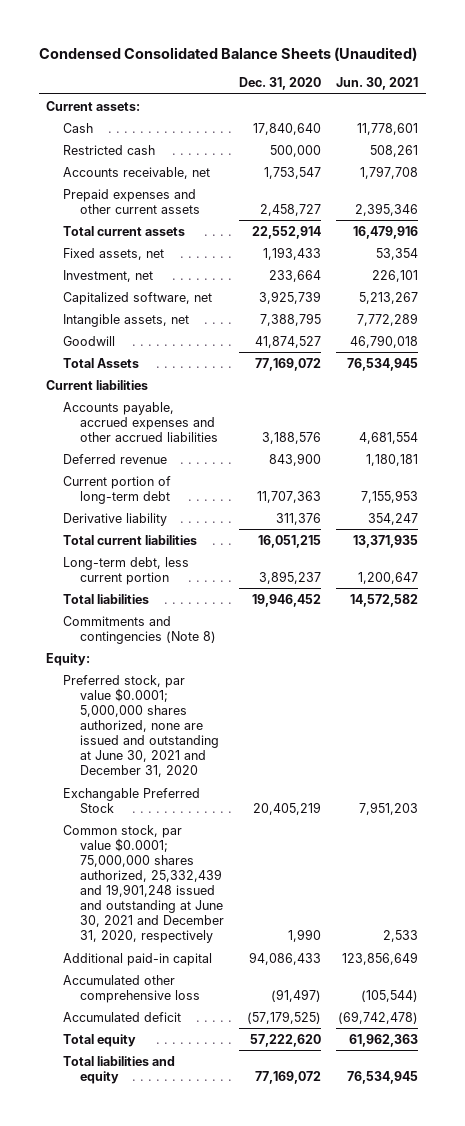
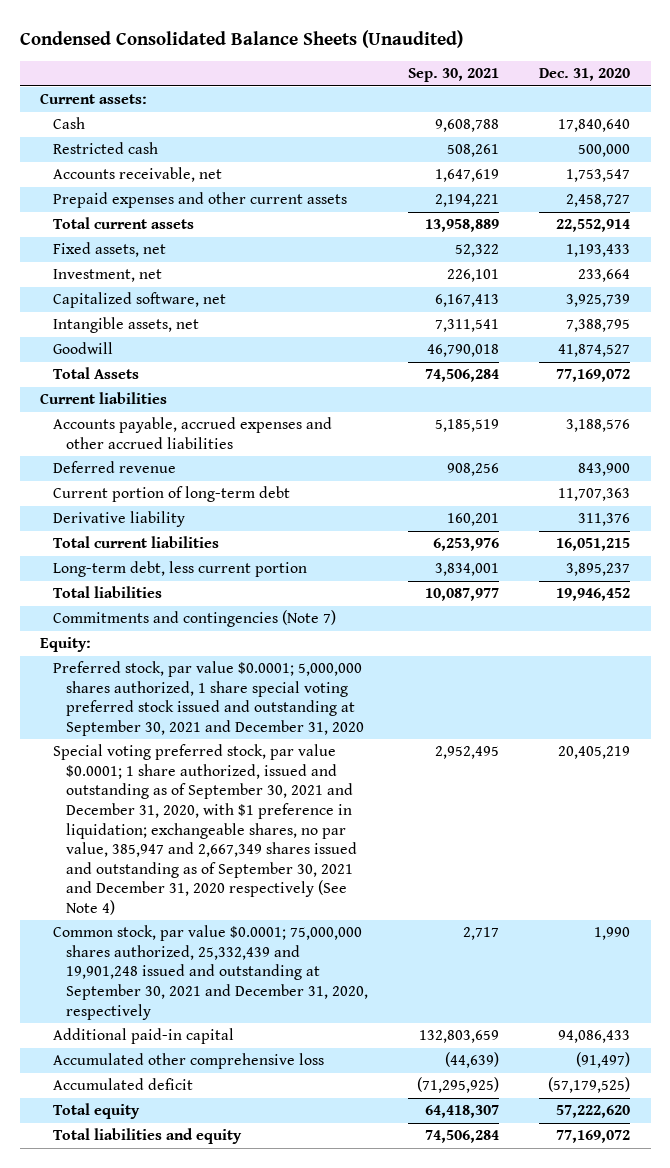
[336,77,419,91] Jun. 30, 2021 -> none
none -> [408,68,500,83] Sep. 30, 2021
[63,615,217,644] Commitments and contingencies (Note 8) -> [52,610,336,628] Commitments and contingencies (Note 7)
[63,674,220,778] Preferred stock, par value $0.0001; 5,000,000 shares authorized, none are issued and outstanding at June 30, 2021 and December 31, 2020 -> [52,661,364,736] Preferred stock, par value $0.0001; 5,000,000 shares authorized, 1 share special voting preferred stock issued and outstanding at September 30, 2021 and December 31, 2020
[63,787,201,814] Exchangable Preferred Stock -> [52,744,357,915] Special voting preferred stock, par value $0.0001; 1 share authorized, issued and outstanding as of September 30, 2021 and December 31, 2020, with $1 preference in liquidation; exchangeable shares, no par value, 385,947 and 2,667,349 shares issued and outstanding as of September 30, 2021 and December 31, 2020 respectively (See Note 4)
[63,824,225,944] Common stock, par value $0.0001; 75,000,000 shares authorized, 25,332,439 and 19,901,248 issued and outstanding at June 30, 2021 and December 31, 2020, respectively -> [52,925,368,1020] Common stock, par value $0.0001; 75,000,000 shares authorized, 25,332,439 and 19,901,248 issued and outstanding at September 30, 2021 and December 31, 2020, respectively

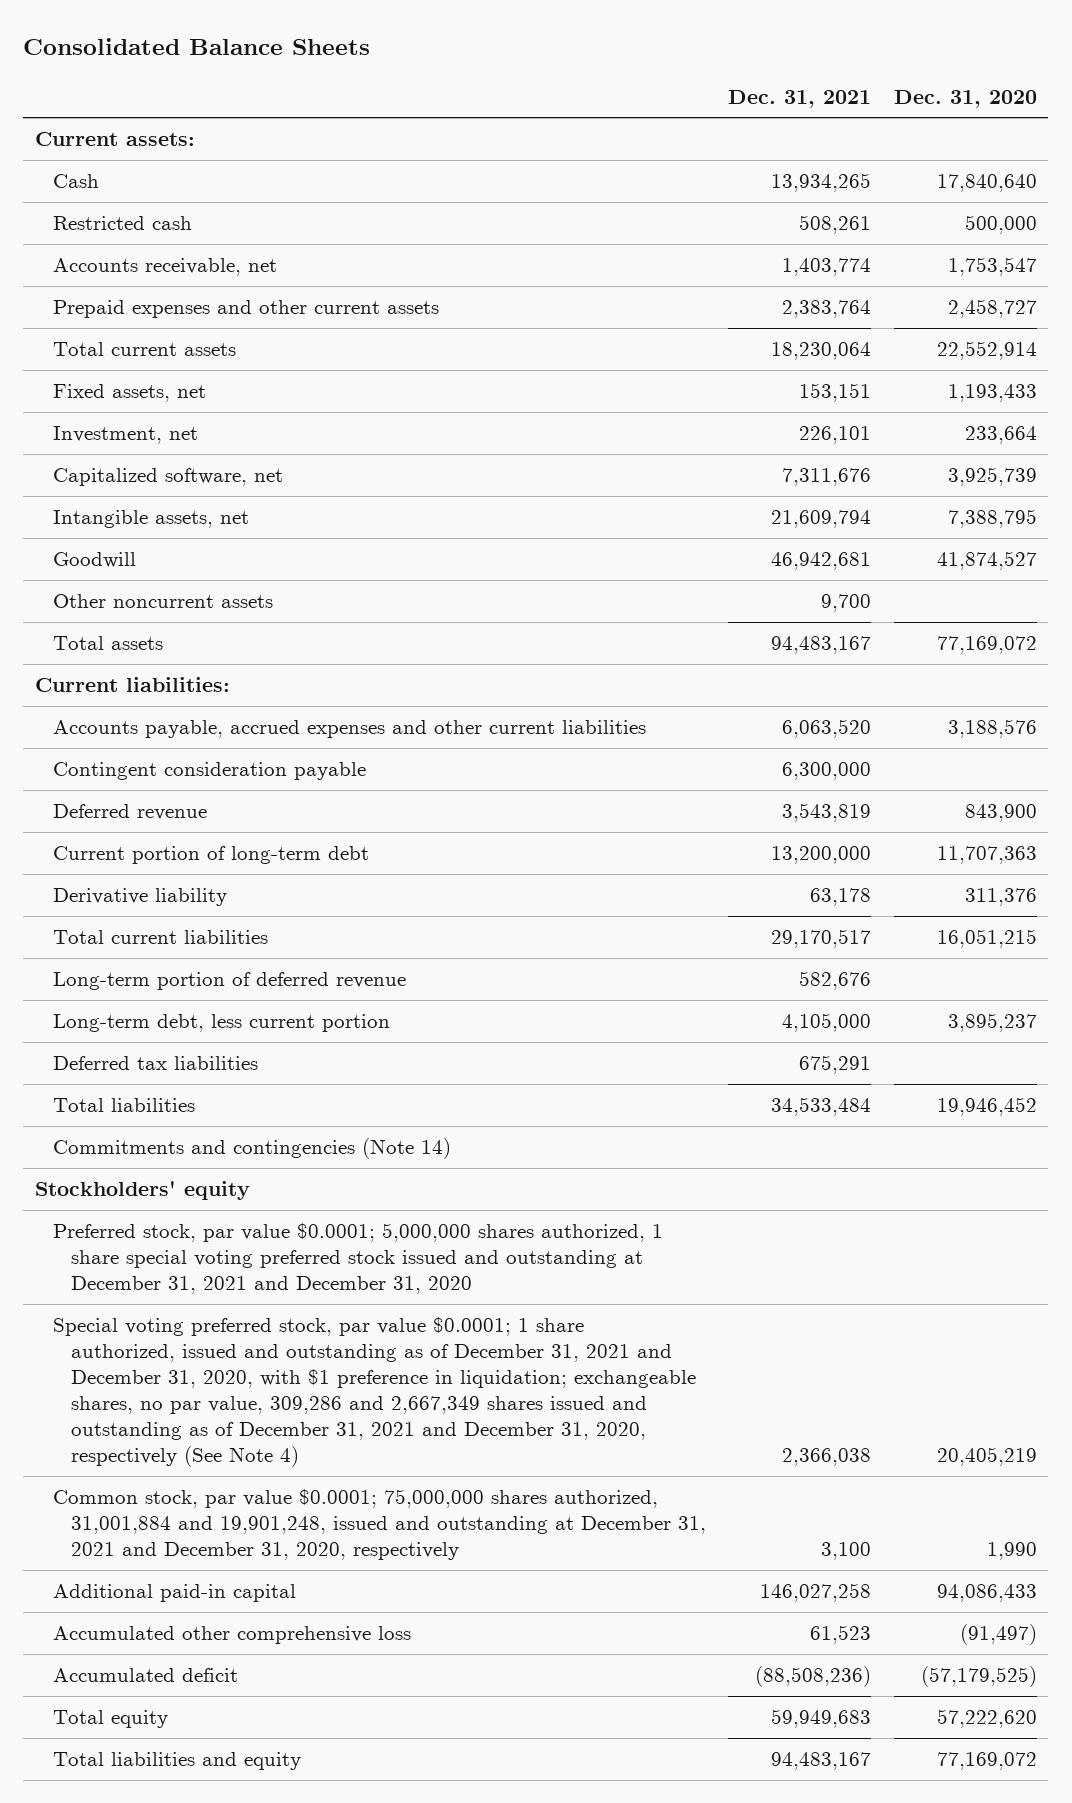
[19,29,463,48] Condensed Consolidated Balance Sheets (Unaudited) -> [23,38,371,56] Consolidated Balance Sheets
[408,68,500,83] Sep. 30, 2021 -> none
none -> [728,89,872,108] Dec. 31, 2021
none -> [52,593,273,608] Other noncurrent assets
[52,367,139,380] Total Assets -> [52,635,163,650] Total assets
[39,392,167,405] Current liabilities -> [34,676,230,692] Current liabilities:
[52,417,332,449] Accounts payable, accrued expenses and other accrued liabilities -> [52,719,646,738] Accounts payable, accrued expenses and other current liabilities
none -> [52,761,366,780] Contingent consideration payable
none -> [52,971,406,990] Long-term portion of deferred revenue
none -> [52,1055,258,1070] Deferred tax liabilities
[52,610,336,628] Commitments and contingencies (Note 7) -> [52,1137,451,1159] Commitments and contingencies (Note 14)
[39,637,91,653] Equity: -> [34,1180,250,1200] Stockholders' equity
[52,661,364,736] Preferred stock, par value $0.0001; 5,000,000 shares authorized, 1 share special voting preferred stock issued and outstanding at September 30, 2021 and December 31, 2020 -> [52,1222,663,1295] Preferred stock, par value $0.0001; 5,000,000 shares authorized, 1 share special voting preferred stock issued and outstanding at December 31, 2021 and December 31, 2020
[52,744,357,915] Special voting preferred stock, par value $0.0001; 1 share authorized, issued and outstanding as of September 30, 2021 and December 31, 2020, with $1 preference in liquidation; exchangeable shares, no par value, 385,947 and 2,667,349 shares issued and outstanding as of September 30, 2021 and December 31, 2020 respectively (See Note 4) -> [52,1316,696,1468] Special voting preferred stock, par value $0.0001; 1 share authorized, issued and outstanding as of December 31, 2021 and December 31, 2020, with $1 preference in liquidation; exchangeable shares, no par value, 309,286 and 2,667,349 shares issued and outstanding as of December 31, 2021 and December 31, 2020, respectively (See Note 4)
[52,925,368,1020] Common stock, par value $0.0001; 75,000,000 shares authorized, 25,332,439 and 19,901,248 issued and outstanding at September 30, 2021 and December 31, 2020, respectively -> [52,1488,706,1561] Common stock, par value $0.0001; 75,000,000 shares authorized, 31,001,884 and 19,901,248, issued and outstanding at December 31, 2021 and December 31, 2020, respectively

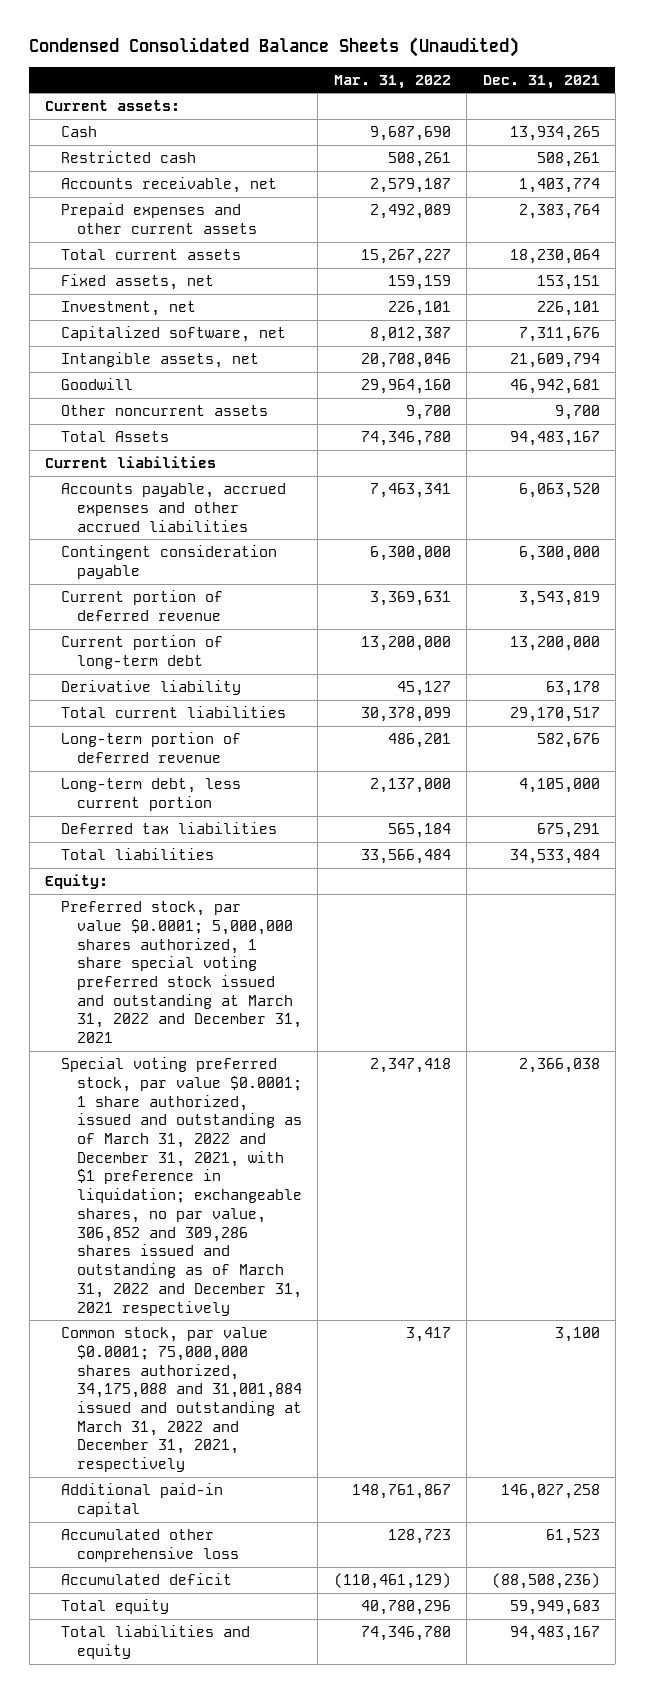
[23,38,371,56] Consolidated Balance Sheets -> [29,36,520,57] Condensed Consolidated Balance Sheets (Unaudited)
[893,89,1037,108] Dec. 31, 2020 -> none
none -> [333,74,451,89] Mar. 31, 2022
[52,635,163,650] Total assets -> [60,431,169,443] Total Assets
[34,676,230,692] Current liabilities: -> [45,456,217,469] Current liabilities
[52,719,646,738] Accounts payable, accrued expenses and other current liabilities -> [60,483,286,532] Accounts payable, accrued expenses and other accrued liabilities
[52,803,207,820] Deferred revenue -> [60,590,223,621] Current portion of deferred revenue
[52,1137,451,1159] Commitments and contingencies (Note 14) -> none
[34,1180,250,1200] Stockholders' equity -> [45,874,109,890] Equity:
[52,1222,663,1295] Preferred stock, par value $0.0001; 5,000,000 shares authorized, 1 share special voting preferred stock issued and outstanding at December 31, 2021 and December 31, 2020 -> [60,901,302,1044] Preferred stock, par value $0.0001; 5,000,000 shares authorized, 1 share special voting preferred stock issued and outstanding at March 31, 2022 and December 31, 2021
[52,1316,696,1468] Special voting preferred stock, par value $0.0001; 1 share authorized, issued and outstanding as of December 31, 2021 and December 31, 2020, with $1 preference in liquidation; exchangeable shares, no par value, 309,286 and 2,667,349 shares issued and outstanding as of December 31, 2021 and December 31, 2020, respectively (See Note 4) -> [60,1057,302,1316] Special voting preferred stock, par value $0.0001; 1 share authorized, issued and outstanding as of March 31, 2022 and December 31, 2021, with $1 preference in liquidation; exchangeable shares, no par value, 306,852 and 309,286 shares issued and outstanding as of March 31, 2022 and December 31, 2021 respectively
[52,1488,706,1561] Common stock, par value $0.0001; 75,000,000 shares authorized, 31,001,884 and 19,901,248, issued and outstanding at December 31, 2021 and December 31, 2020, respectively -> [60,1327,302,1473] Common stock, par value $0.0001; 75,000,000 shares authorized, 34,175,088 and 31,001,884 issued and outstanding at March 31, 2022 and December 31, 2021, respectively

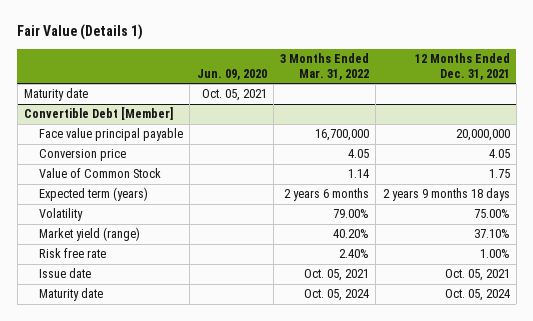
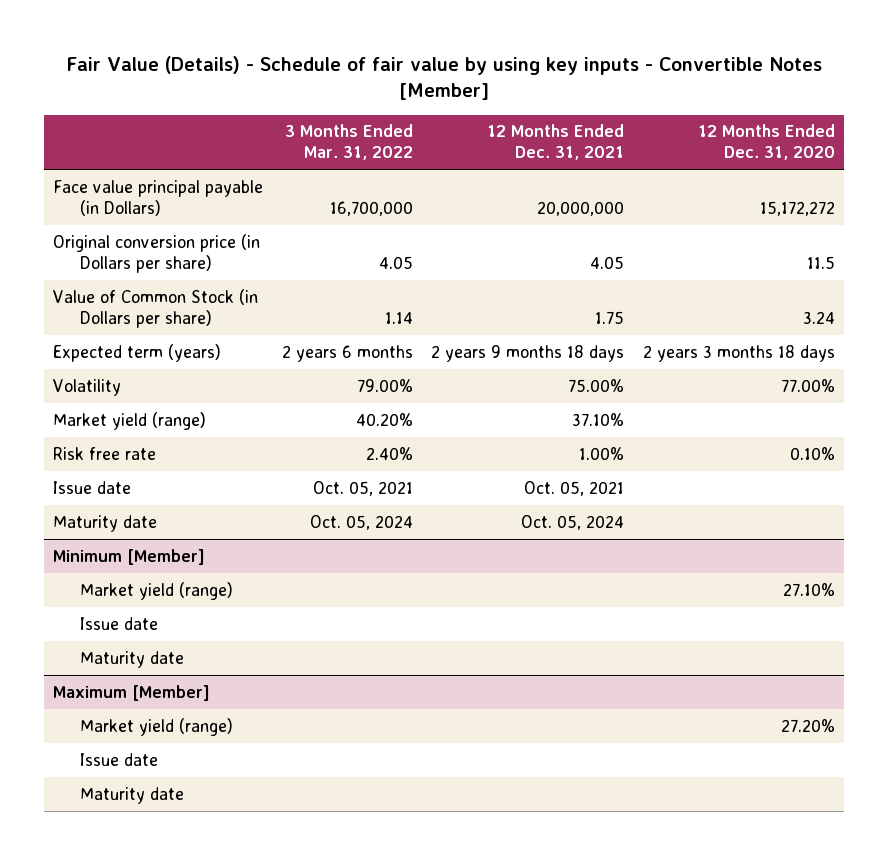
[17,24,144,41] Fair Value (Details 1) -> [65,55,822,101] Fair Value (Details) - Schedule of fair value by using key inputs - Convertible Notes [Member]
[196,68,267,80] Jun. 09, 2020 -> none
none -> [697,124,835,161] 12 Months Ended Dec. 31, 2020
[23,88,88,102] Maturity date -> none
[23,107,173,121] Convertible Debt [Member] -> none
[39,128,184,142] Face value principal payable -> [52,179,263,216] Face value principal payable (in Dollars)
[39,149,127,162] Conversion price -> [52,233,260,273] Original conversion price (in Dollars per share)
[39,168,162,179] Value of Common Stock -> [52,288,258,328] Value of Common Stock (in Dollars per share)
none -> [52,548,205,565] Minimum [Member]
none -> [80,581,234,600] Market yield (range)
none -> [80,616,159,630] Issue date
none -> [80,650,185,668] Maturity date
none -> [52,684,210,701] Maximum [Member]
none -> [80,717,234,736] Market yield (range)
none -> [80,752,159,766] Issue date
none -> [80,786,185,804] Maturity date

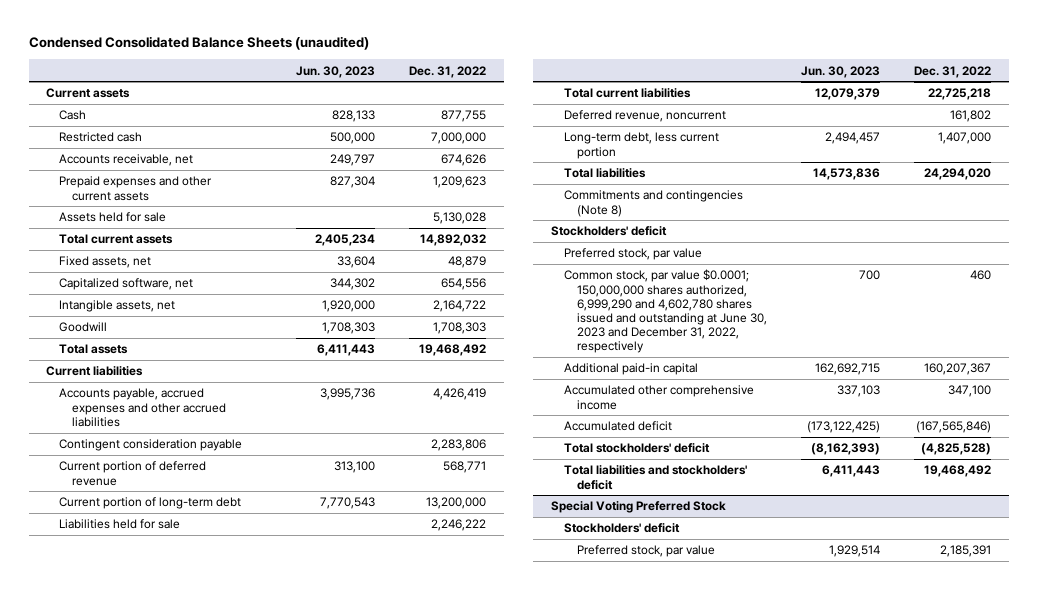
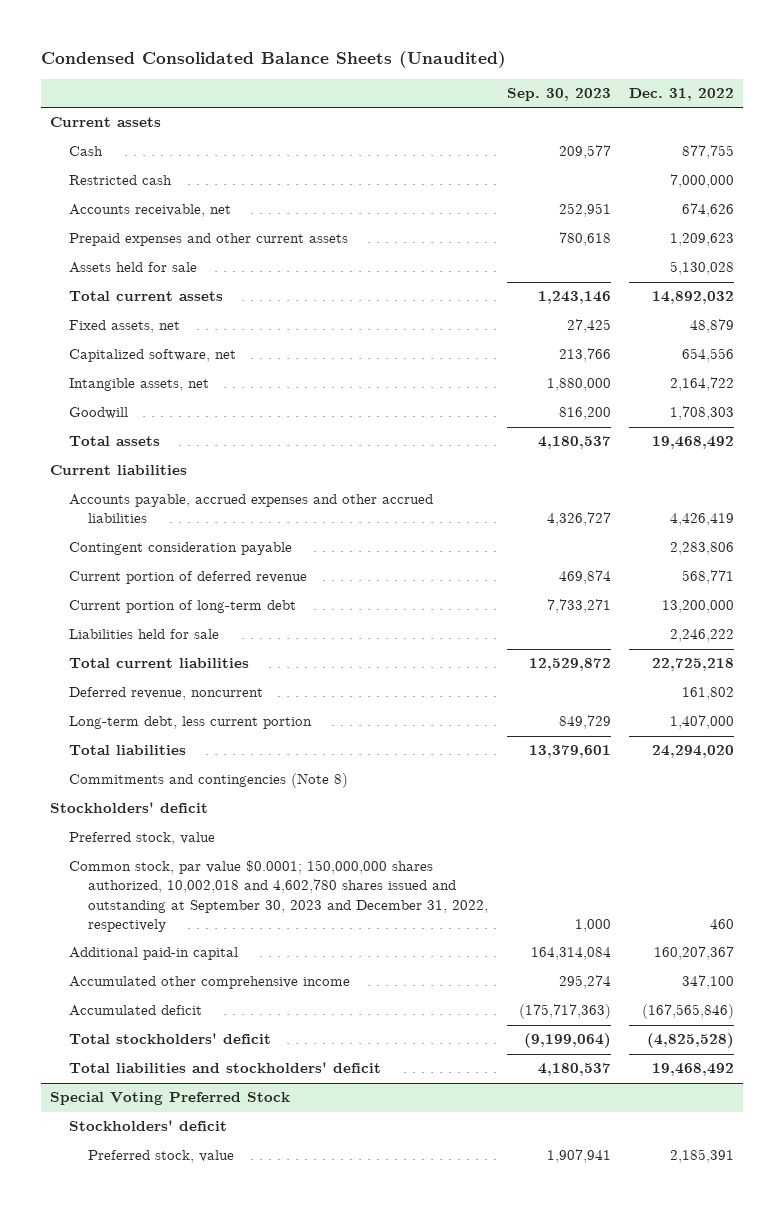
[28,36,369,51] Condensed Consolidated Balance Sheets (unaudited) -> [40,50,506,68] Condensed Consolidated Balance Sheets (Unaudited)
[296,65,376,78] Jun. 30, 2023 -> none
none -> [506,87,611,101] Sep. 30, 2023
[563,248,702,261] Preferred stock, par value -> [69,832,216,846] Preferred stock, value
[563,269,767,353] Common stock, par value $0.0001; 150,000,000 shares authorized, 6,999,290 and 4,602,780 shares issued and outstanding at June 30, 2023 and December 31, 2022, respectively -> [69,860,489,932] Common stock, par value $0.0001; 150,000,000 shares authorized, 10,002,018 and 4,602,780 shares issued and outstanding at September 30, 2023 and December 31, 2022, respectively
[576,545,715,558] Preferred stock, par value -> [88,1150,235,1164] Preferred stock, value

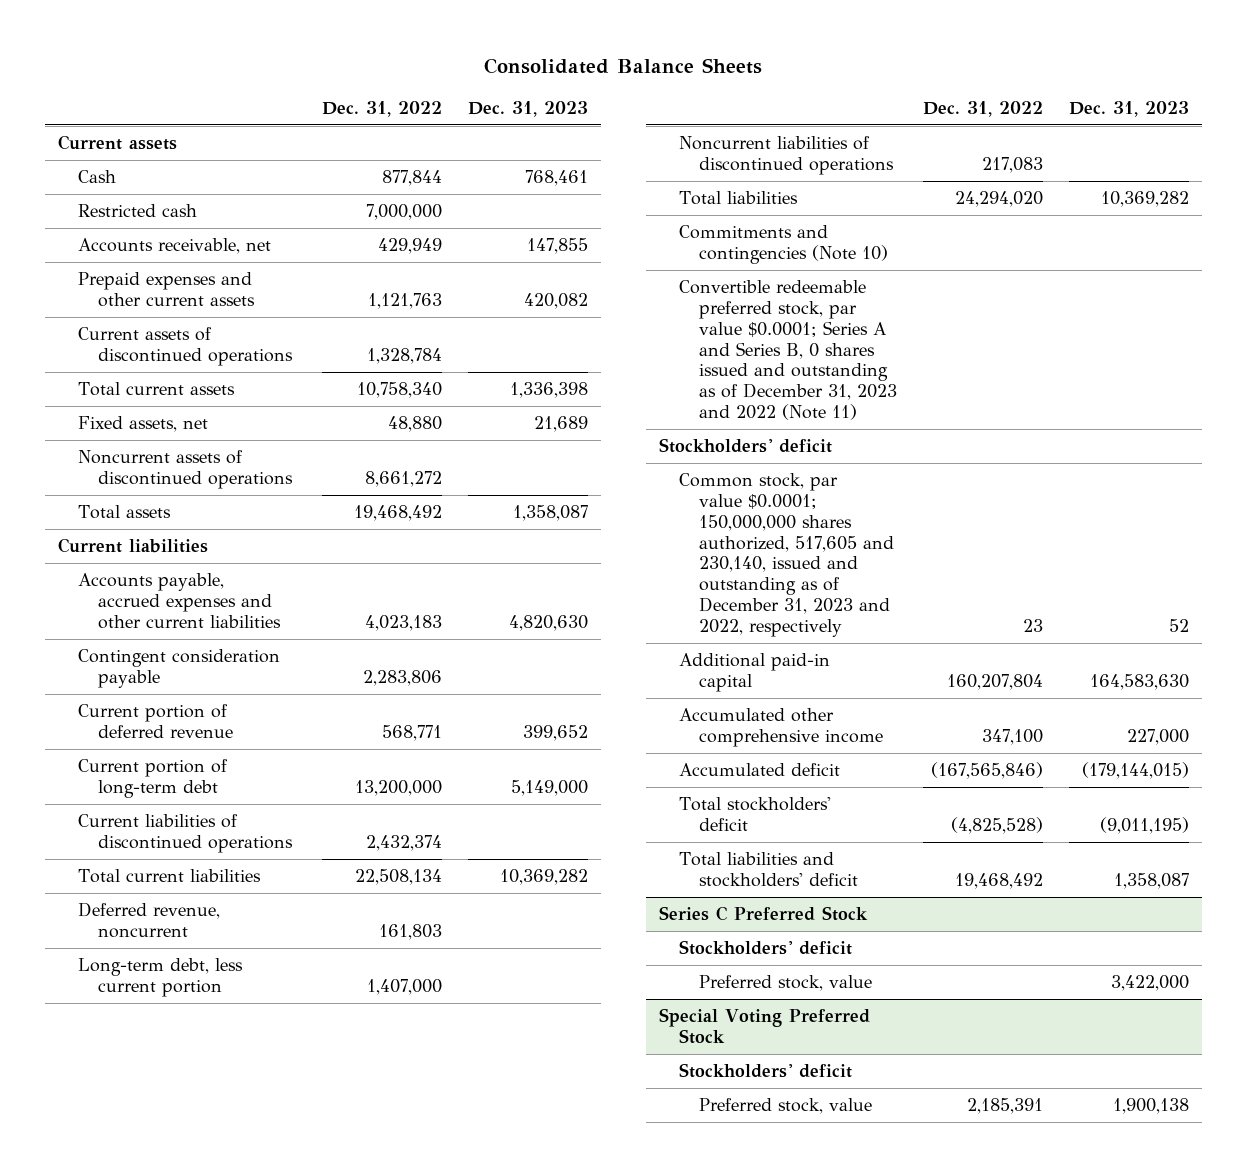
[40,50,506,68] Condensed Consolidated Balance Sheets (Unaudited) -> [484,57,763,74] Consolidated Balance Sheets
[506,87,611,101] Sep. 30, 2023 -> none
none -> [468,100,589,117] Dec. 31, 2023
[681,145,734,160] 877,755 -> [382,170,443,187] 877,844
[69,262,198,274] Assets held for sale -> none
[69,349,237,363] Capitalized software, net -> none
[69,378,210,392] Intangible assets, net -> none
[69,407,129,420] Goodwill -> none
[681,203,734,218] 674,626 -> [378,238,443,255] 429,949
[669,233,734,247] 1,209,623 -> [368,292,443,309] 1,121,763
none -> [78,327,294,366] Current assets of discontinued operations
[651,291,734,305] 14,892,032 -> [357,382,443,399] 10,758,340
[689,319,734,334] 48,879 -> [388,416,443,433] 48,880
none -> [78,450,294,489] Noncurrent assets of discontinued operations
[69,494,434,524] Accounts payable, accrued expenses and other accrued liabilities -> [78,573,282,629] Accounts payable, accrued expenses and other current liabilities
[669,513,734,527] 4,426,419 -> [365,614,443,631] 4,023,183
[69,629,220,640] Liabilities held for sale -> none
none -> [78,814,294,853] Current liabilities of discontinued operations
[651,658,734,672] 22,725,218 -> [355,869,443,886] 22,508,134
[681,687,734,701] 161,802 -> [379,923,443,940] 161,803
none -> [678,136,894,175] Noncurrent liabilities of discontinued operations
[69,773,349,789] Commitments and contingencies (Note 8) -> [678,225,888,264] Commitments and contingencies (Note 10)
none -> [678,280,897,420] Convertible redeemable preferred stock, par value $0.0001; Series A and Series B, 0 shares issued and outstanding as of December 31, 2023 and 2022 (Note 11)
[69,832,216,846] Preferred stock, value -> none
[69,860,489,932] Common stock, par value $0.0001; 150,000,000 shares authorized, 10,002,018 and 4,602,780 shares issued and outstanding at September 30, 2023 and December 31, 2022, respectively -> [678,473,894,637] Common stock, par value $0.0001; 150,000,000 shares authorized, 517,605 and 230,140, issued and outstanding as of December 31, 2023 and 2022, respectively
[709,918,734,929] 460 -> [1022,618,1043,632] 23
[653,946,734,961] 160,207,367 -> [946,673,1043,690] 160,207,804
none -> [658,906,868,922] Series C Preferred Stock
none -> [678,940,852,956] Stockholders' deficit
none -> [698,975,872,992] Preferred stock, value

